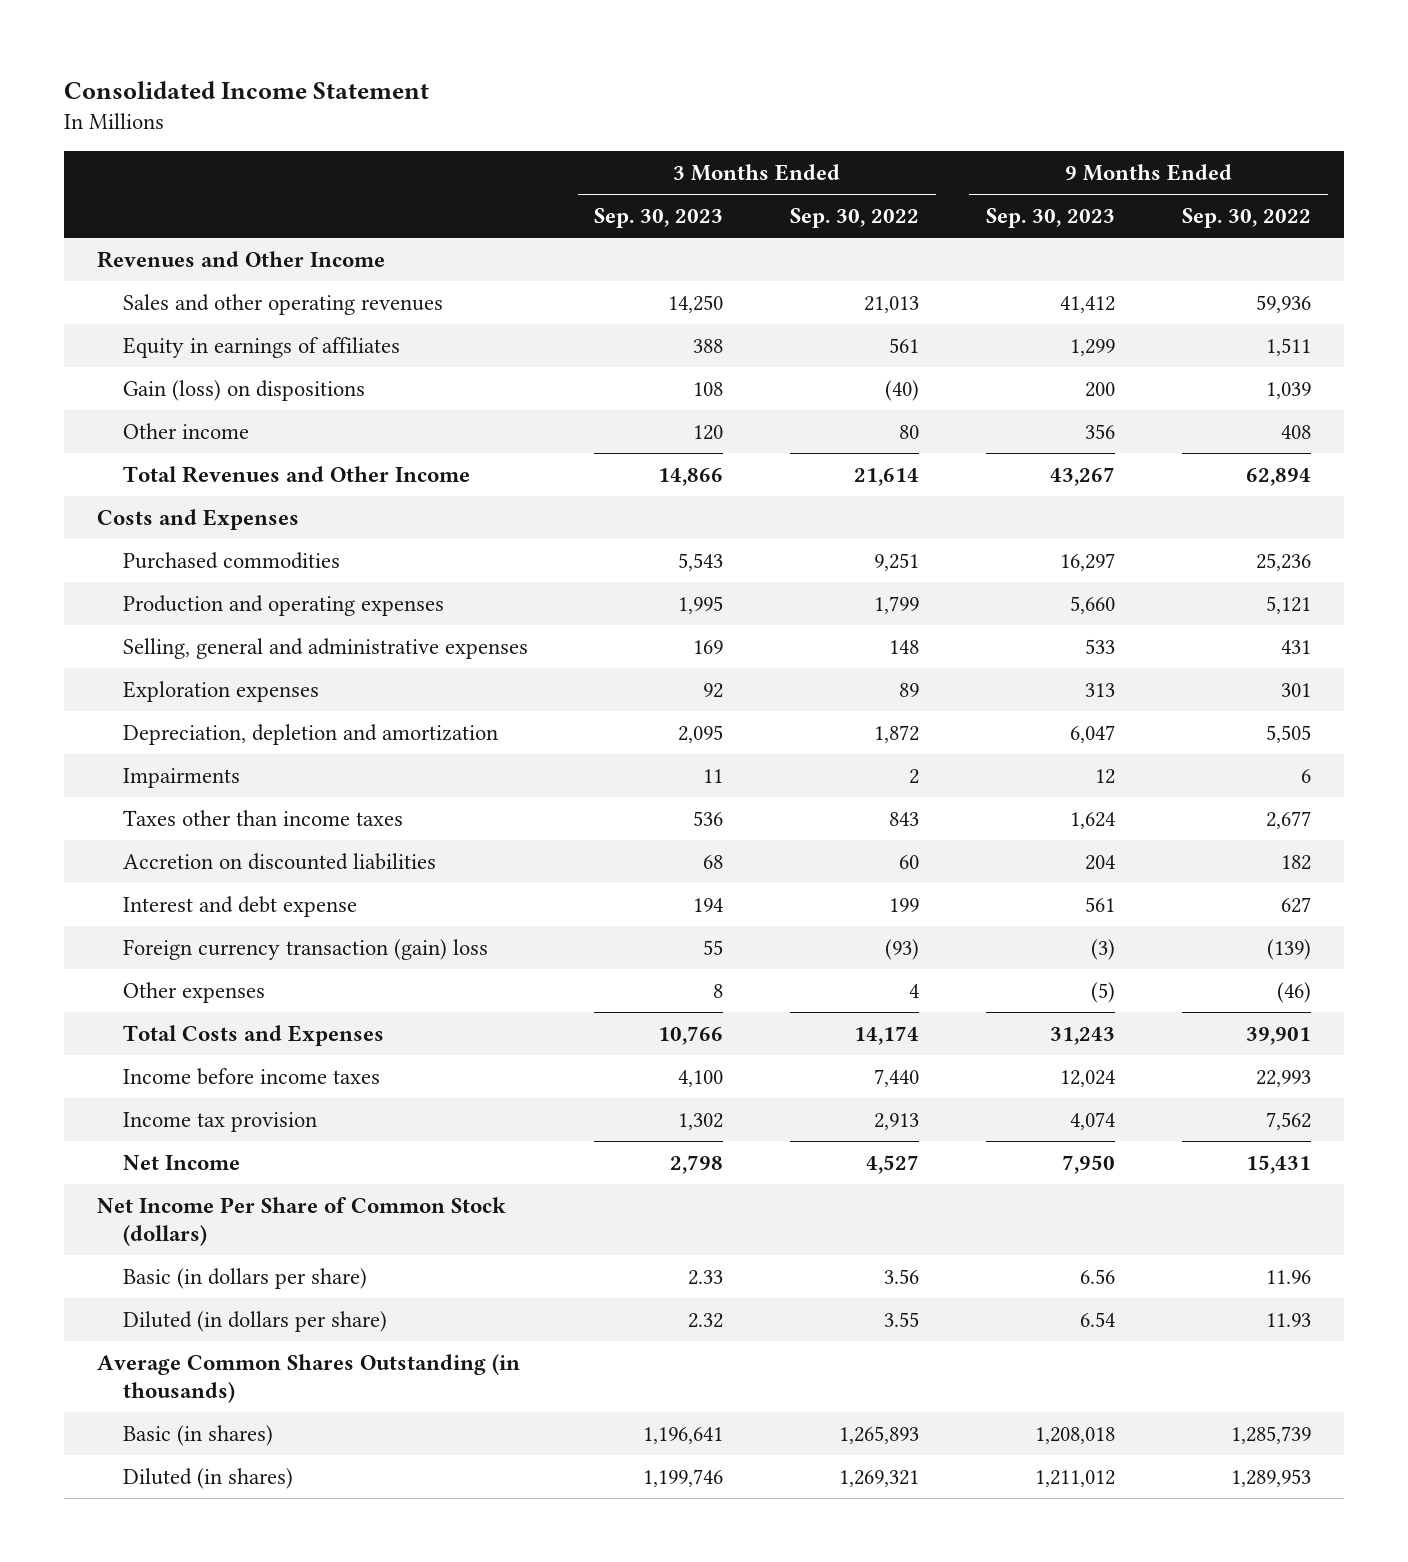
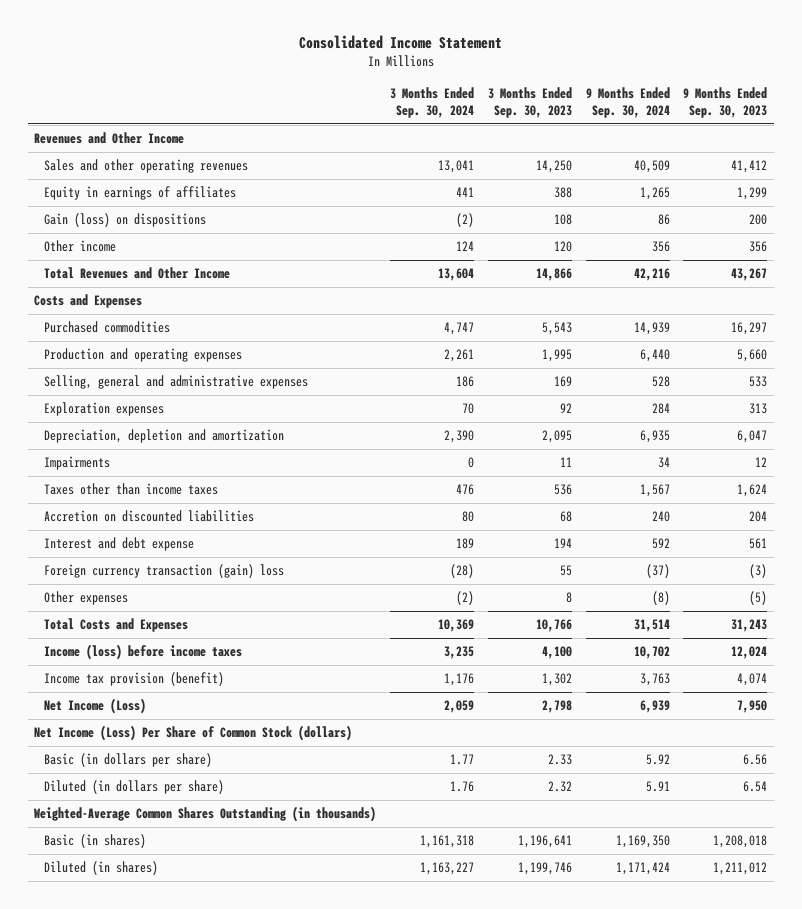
[790,207,920,228] Sep. 30, 2022 -> none
[1181,207,1311,228] Sep. 30, 2022 -> none
none -> [390,86,475,119] 3 Months Ended Sep. 30, 2024
none -> [585,86,670,119] 9 Months Ended Sep. 30, 2024
[122,1067,380,1085] Income before income taxes -> [43,644,242,661] Income (loss) before income taxes
[122,1111,317,1132] Income tax provision -> [43,672,224,687] Income tax provision (benefit)
[122,1154,240,1170] Net Income -> [43,698,146,715] Net Income (Loss)
[97,1196,507,1246] Net Income Per Share of Common Stock (dollars) -> [34,725,353,742] Net Income (Loss) Per Share of Common Stock (dollars)
[97,1353,521,1403] Average Common Shares Outstanding (in thousands) -> [34,806,377,823] Weighted-Average Common Shares Outstanding (in thousands)

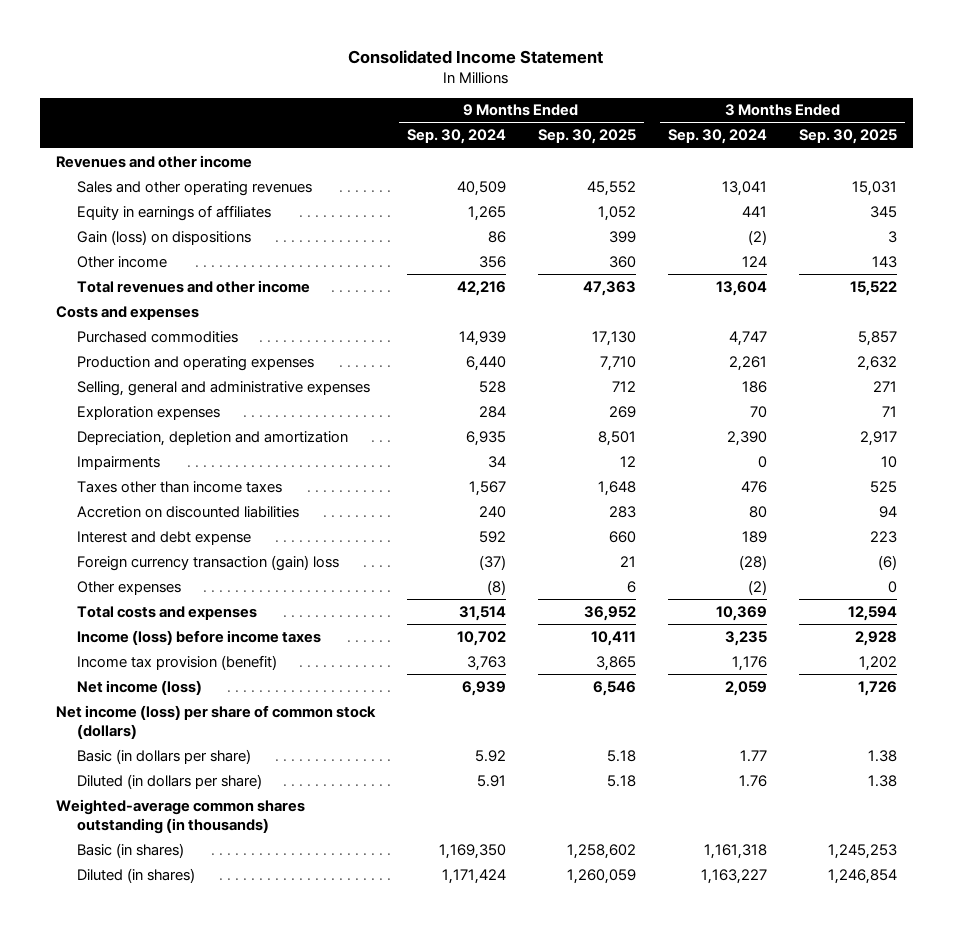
[487,86,572,119] 3 Months Ended Sep. 30, 2023 -> none
[683,86,768,119] 9 Months Ended Sep. 30, 2023 -> none
none -> [537,129,636,145] Sep. 30, 2025
none -> [799,129,898,145] Sep. 30, 2025
[34,132,185,145] Revenues and Other Income -> [55,154,252,168] Revenues and other income
[43,267,230,280] Total Revenues and Other Income -> [77,279,311,293] Total revenues and other income
[34,294,143,309] Costs and Expenses -> [55,305,199,320] Costs and expenses
[43,618,188,633] Total Costs and Expenses -> [77,605,258,620] Total costs and expenses
[43,698,146,715] Net Income (Loss) -> [77,679,203,695] Net income (loss)
[34,725,353,742] Net Income (Loss) Per Share of Common Stock (dollars) -> [55,704,376,739] Net income (loss) per share of common stock (dollars)
[34,806,377,823] Weighted-Average Common Shares Outstanding (in thousands) -> [55,798,305,834] Weighted-average common shares outstanding (in thousands)

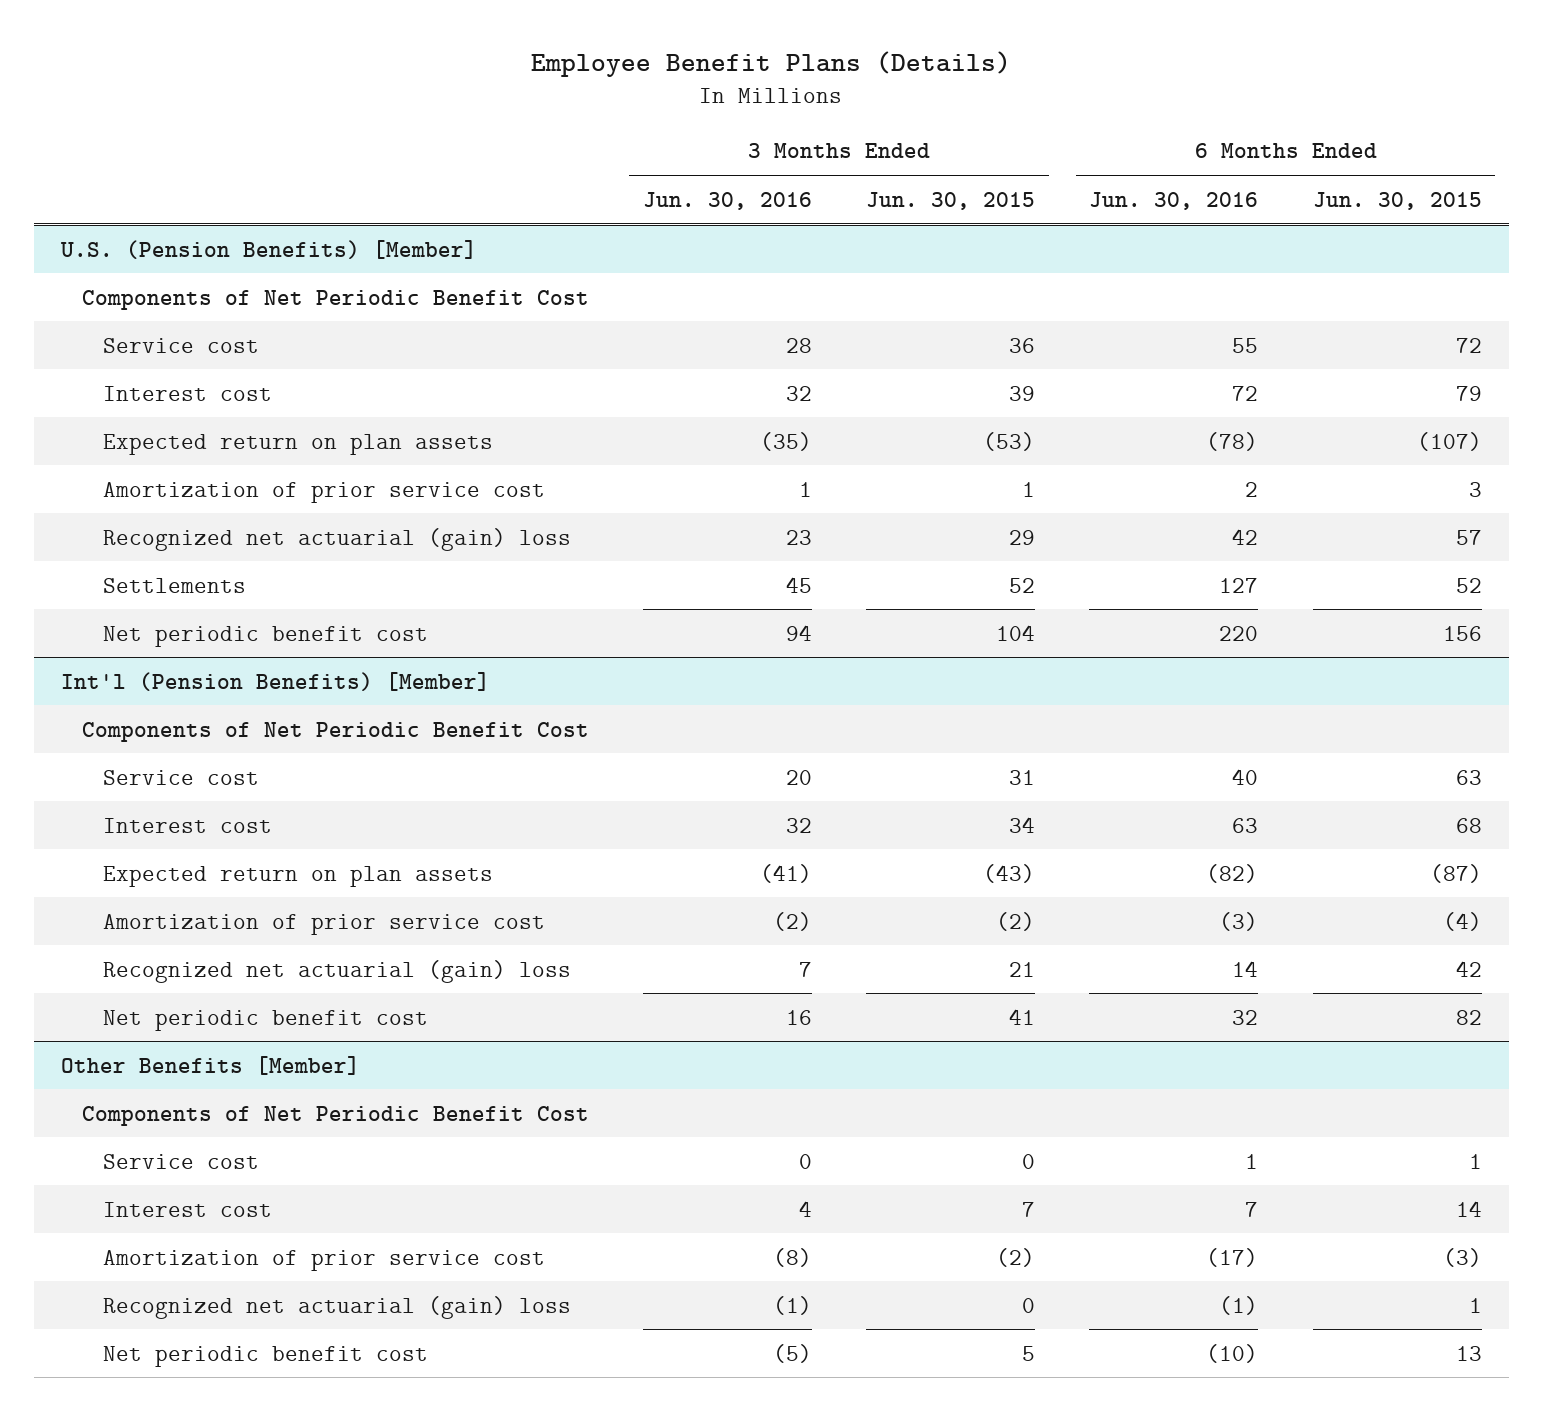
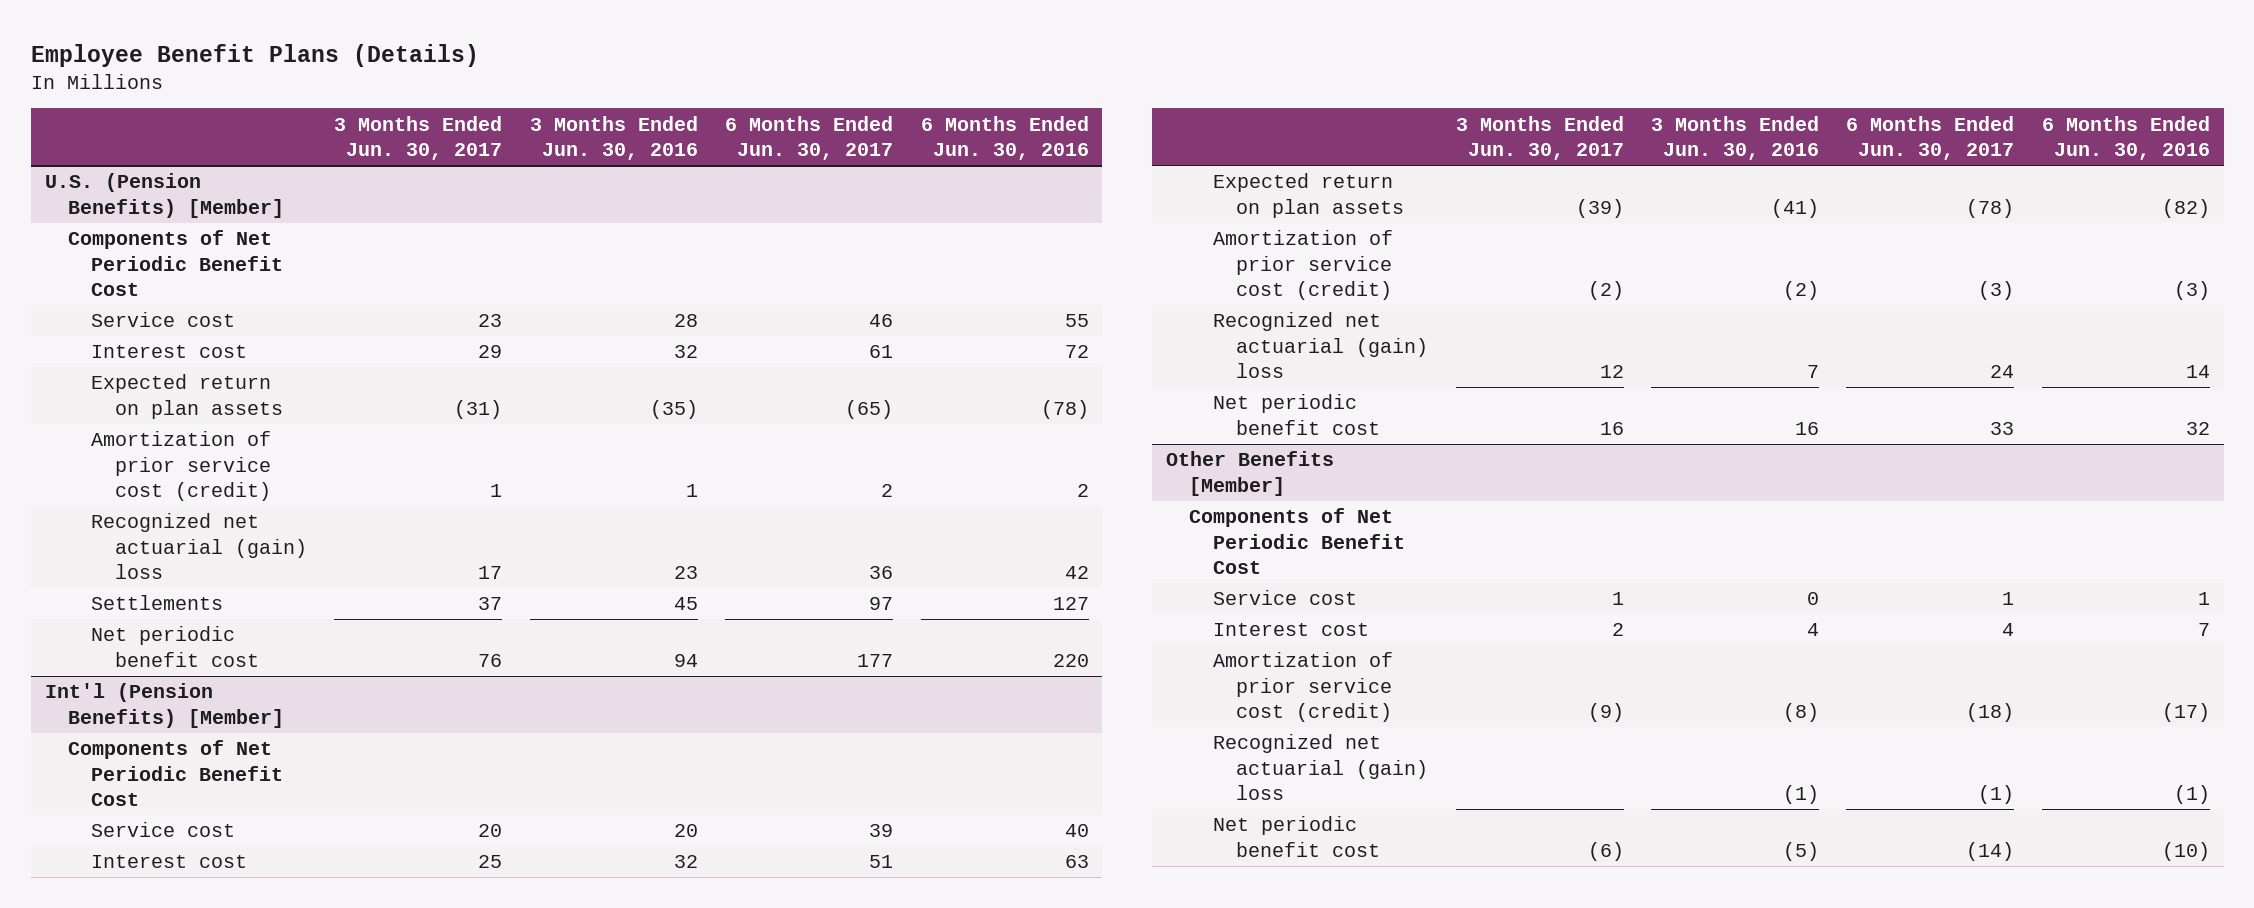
[866,191,1036,210] Jun. 30, 2015 -> none
[1312,191,1482,210] Jun. 30, 2015 -> none
none -> [334,115,503,161] 3 Months Ended Jun. 30, 2017
none -> [725,115,894,161] 6 Months Ended Jun. 30, 2017
[102,481,545,503] Amortization of prior service cost -> [91,431,272,502] Amortization of prior service cost (credit)
[102,913,545,935] Amortization of prior service cost -> [1212,230,1393,301] Amortization of prior service cost (credit)
[102,1249,545,1271] Amortization of prior service cost -> [1212,652,1393,723] Amortization of prior service cost (credit)

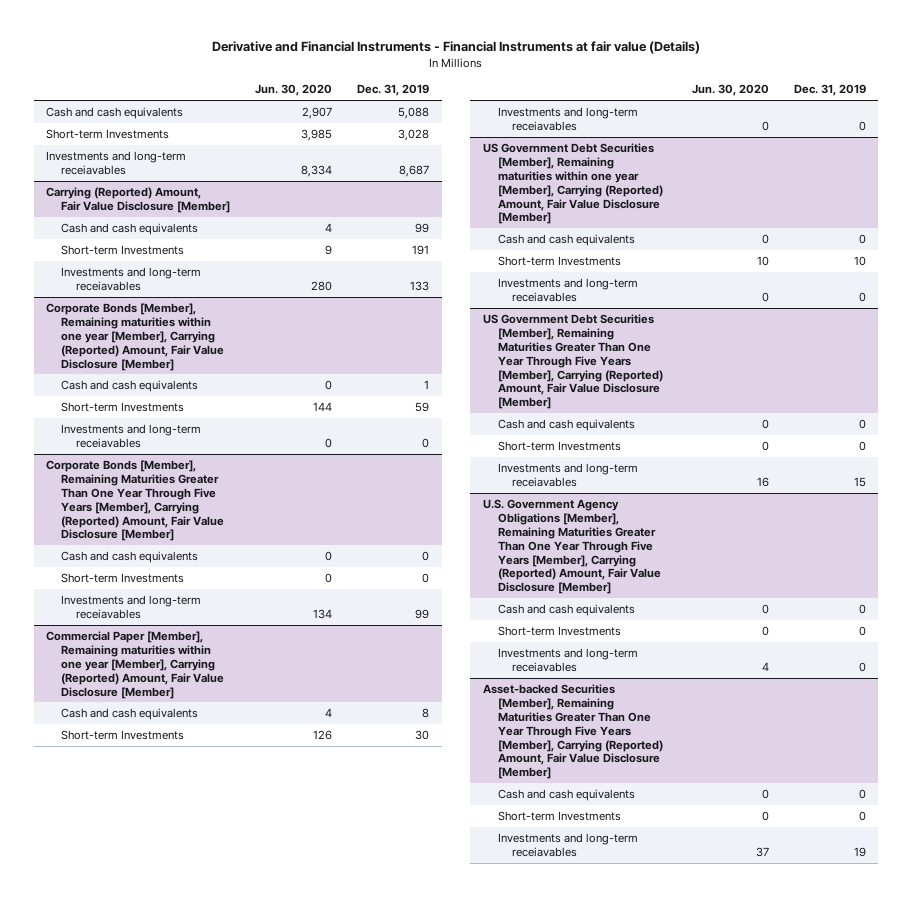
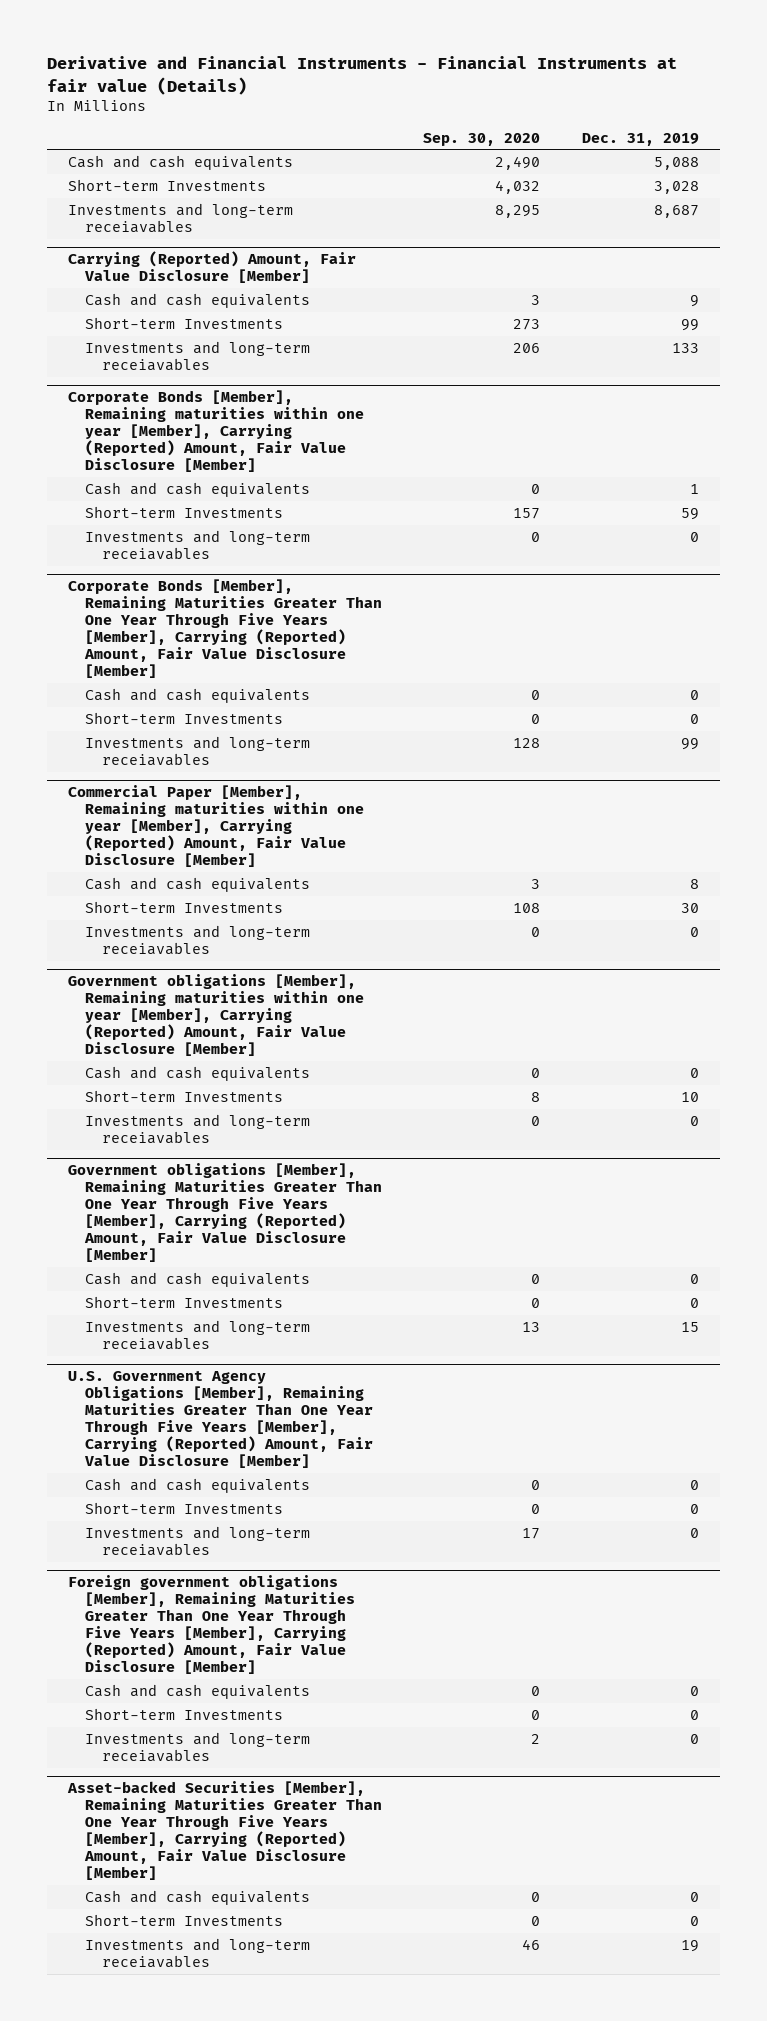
[255,84,333,97] Jun. 30, 2020 -> none
none -> [423,132,541,146] Sep. 30, 2020
[415,223,430,234] 99 -> [690,294,700,307] 9
[412,245,430,256] 191 -> [681,318,700,331] 99
[482,143,663,225] US Government Debt Securities [Member], Remaining maturities within one year [Member], Carrying (Reported) Amount, Fair Value Disclosure [Member] -> [67,974,364,1057] Government obligations [Member], Remaining maturities within one year [Member], Carrying (Reported) Amount, Fair Value Disclosure [Member]
[482,314,663,410] US Government Debt Securities [Member], Remaining Maturities Greater Than One Year Through Five Years [Member], Carrying (Reported) Amount, Fair Value Disclosure [Member] -> [67,1163,382,1263] Government obligations [Member], Remaining Maturities Greater Than One Year Through Five Years [Member], Carrying (Reported) Amount, Fair Value Disclosure [Member]
none -> [67,1575,355,1675] Foreign government obligations [Member], Remaining Maturities Greater Than One Year Through Five Years [Member], Carrying (Reported) Amount, Fair Value Disclosure [Member]
none -> [84,1683,310,1699] Cash and cash equivalents
none -> [84,1707,283,1720] Short-term Investments
none -> [84,1731,310,1762] Investments and long-term receiavables

